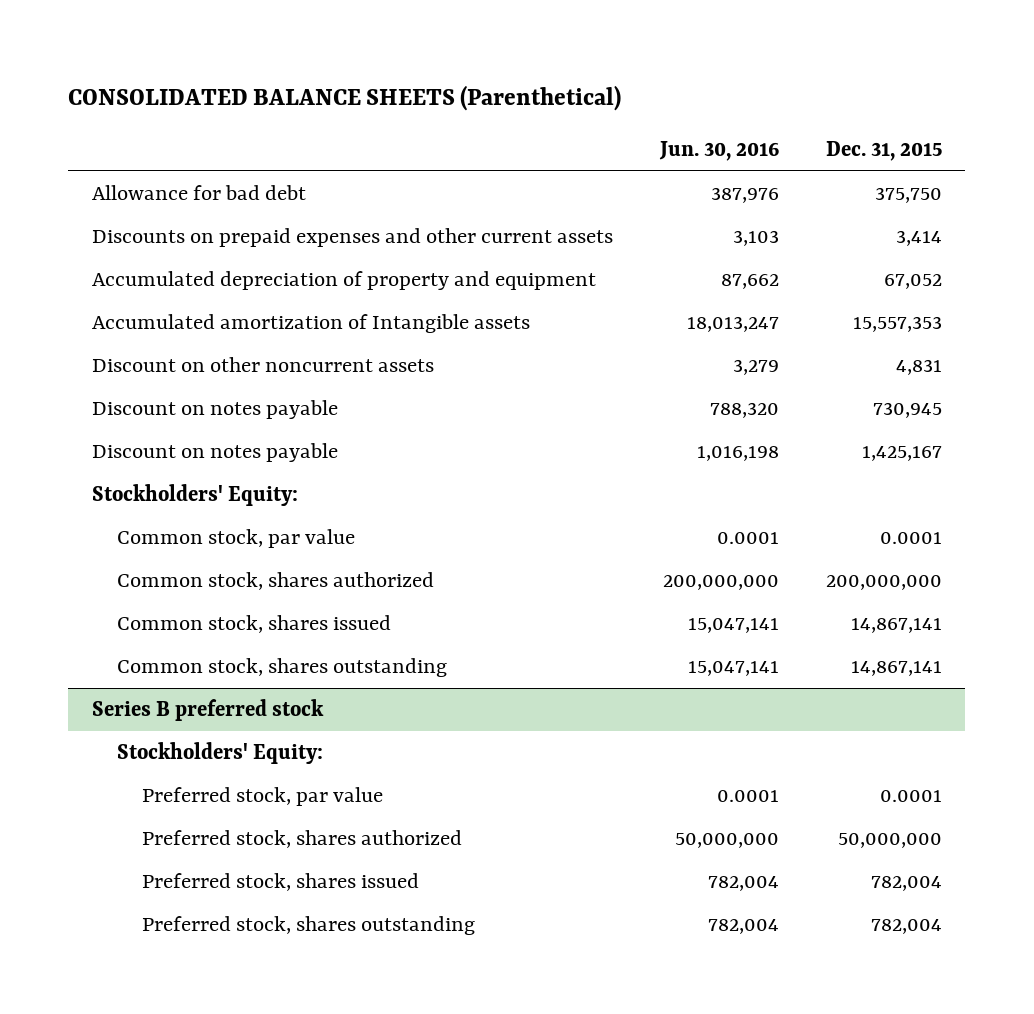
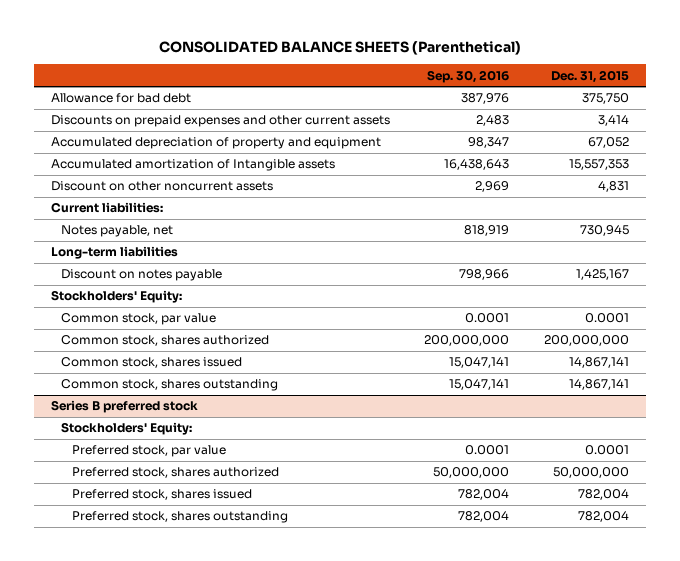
[658,141,779,162] Jun. 30, 2016 -> none
none -> [427,69,510,83] Sep. 30, 2016
none -> [50,202,163,214] Current liabilities:
[91,400,338,420] Discount on notes payable -> [61,225,174,238] Notes payable, net
none -> [50,246,178,260] Long-term liabilities

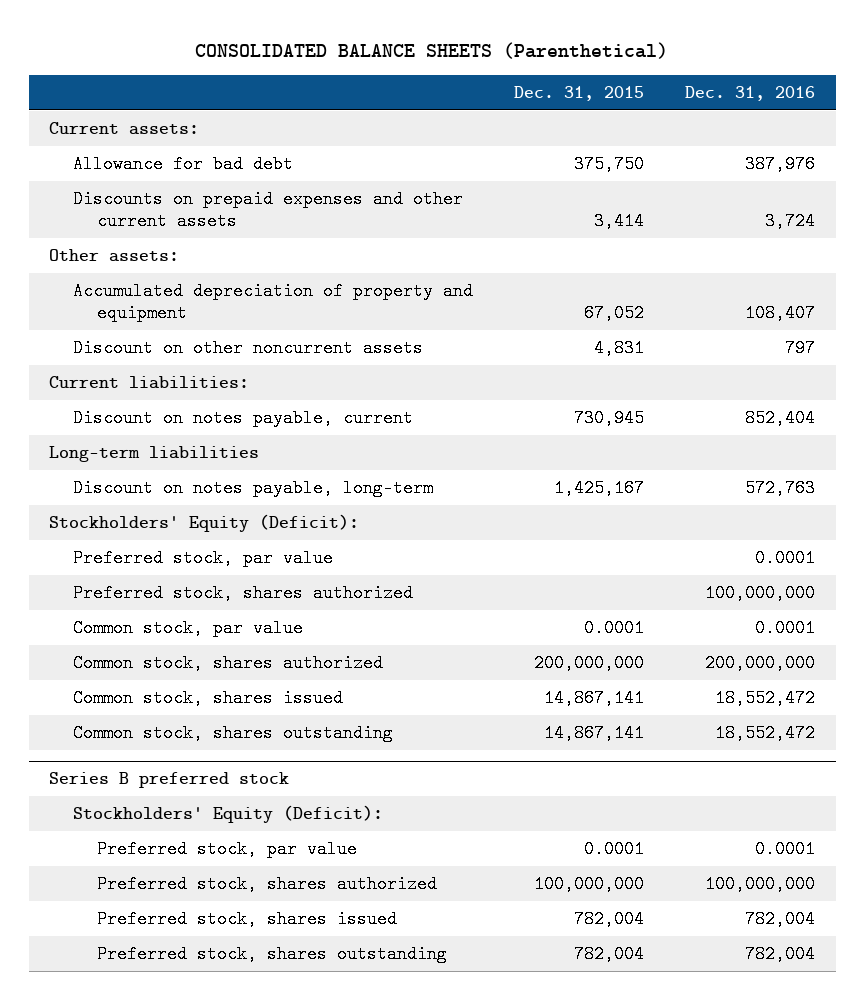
[427,69,510,83] Sep. 30, 2016 -> none
none -> [685,86,816,102] Dec. 31, 2016
none -> [49,121,200,135] Current assets:
none -> [49,248,180,262] Other assets:
[50,159,335,172] Accumulated amortization of Intangible assets -> none
[61,225,174,238] Notes payable, net -> [73,408,414,427] Discount on notes payable, current
[61,269,223,282] Discount on notes payable -> [73,478,434,497] Discount on notes payable, long-term
[50,290,182,304] Stockholders' Equity: -> [49,513,360,532] Stockholders' Equity (Deficit):
none -> [73,548,334,567] Preferred stock, par value
none -> [73,583,414,602] Preferred stock, shares authorized
[61,422,193,436] Stockholders' Equity: -> [73,804,384,823] Stockholders' Equity (Deficit):
[553,467,630,479] 50,000,000 -> [534,874,645,893] 100,000,000

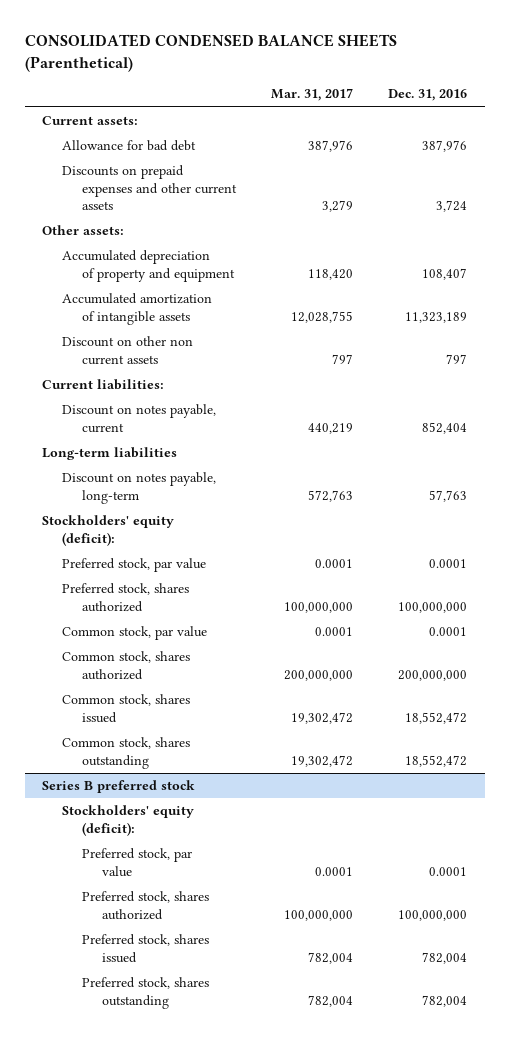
[195,42,669,60] CONSOLIDATED BALANCE SHEETS (Parenthetical) -> [24,34,397,72] CONSOLIDATED CONDENSED BALANCE SHEETS (Parenthetical)
[514,86,645,102] Dec. 31, 2015 -> none
none -> [271,88,354,102] Mar. 31, 2017
none -> [62,293,213,325] Accumulated amortization of intangible assets
[73,338,424,357] Discount on other noncurrent assets -> [62,336,194,365] Discount on other non current assets
[745,478,816,497] 572,763 -> [429,489,468,502] 57,763
[49,513,360,532] Stockholders' Equity (Deficit): -> [42,515,175,546] Stockholders' equity (deficit):
[73,804,384,823] Stockholders' Equity (Deficit): -> [62,805,195,836] Stockholders' equity (deficit):

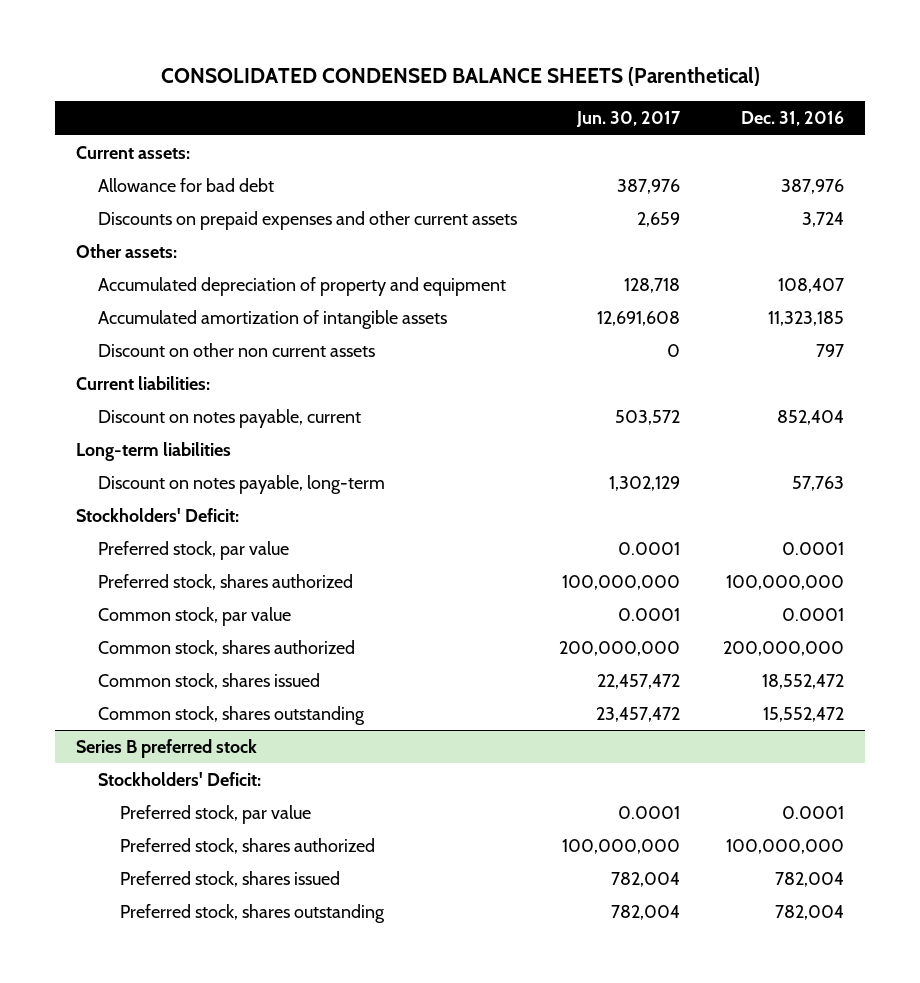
[271,88,354,102] Mar. 31, 2017 -> none
none -> [576,111,682,128] Jun. 30, 2017
[405,311,468,323] 11,323,189 -> [767,310,844,326] 11,323,185
[42,515,175,546] Stockholders' equity (deficit): -> [76,507,240,522] Stockholders' Deficit:
[405,754,468,767] 18,552,472 -> [762,706,844,722] 15,552,472
[62,805,195,836] Stockholders' equity (deficit): -> [98,771,262,786] Stockholders' Deficit:

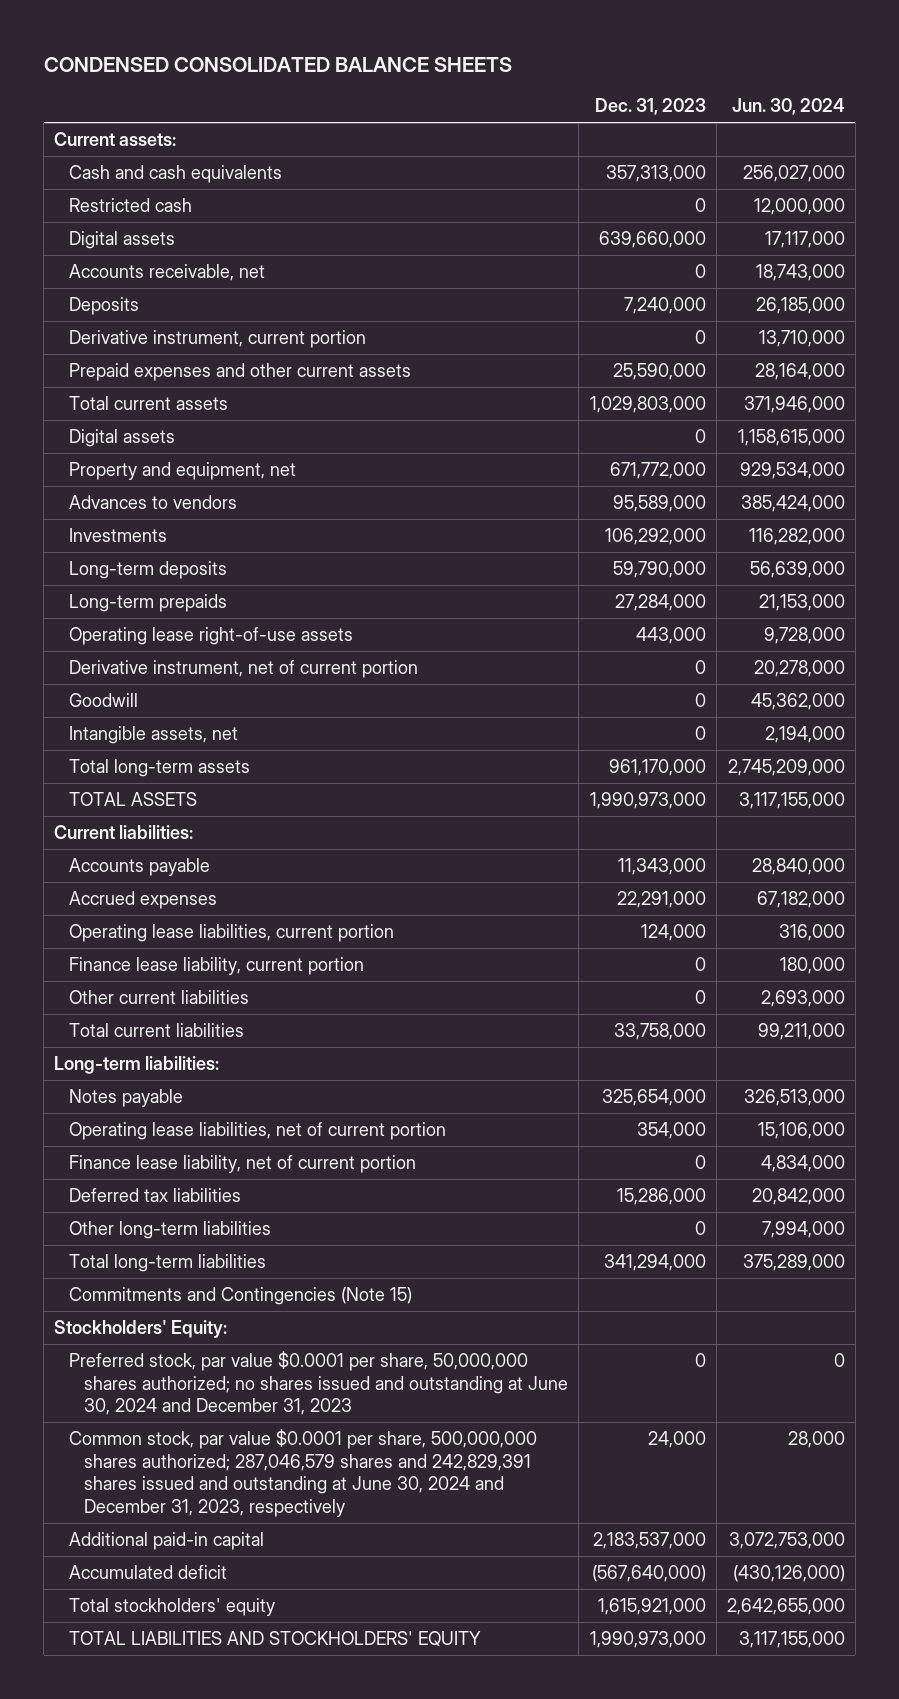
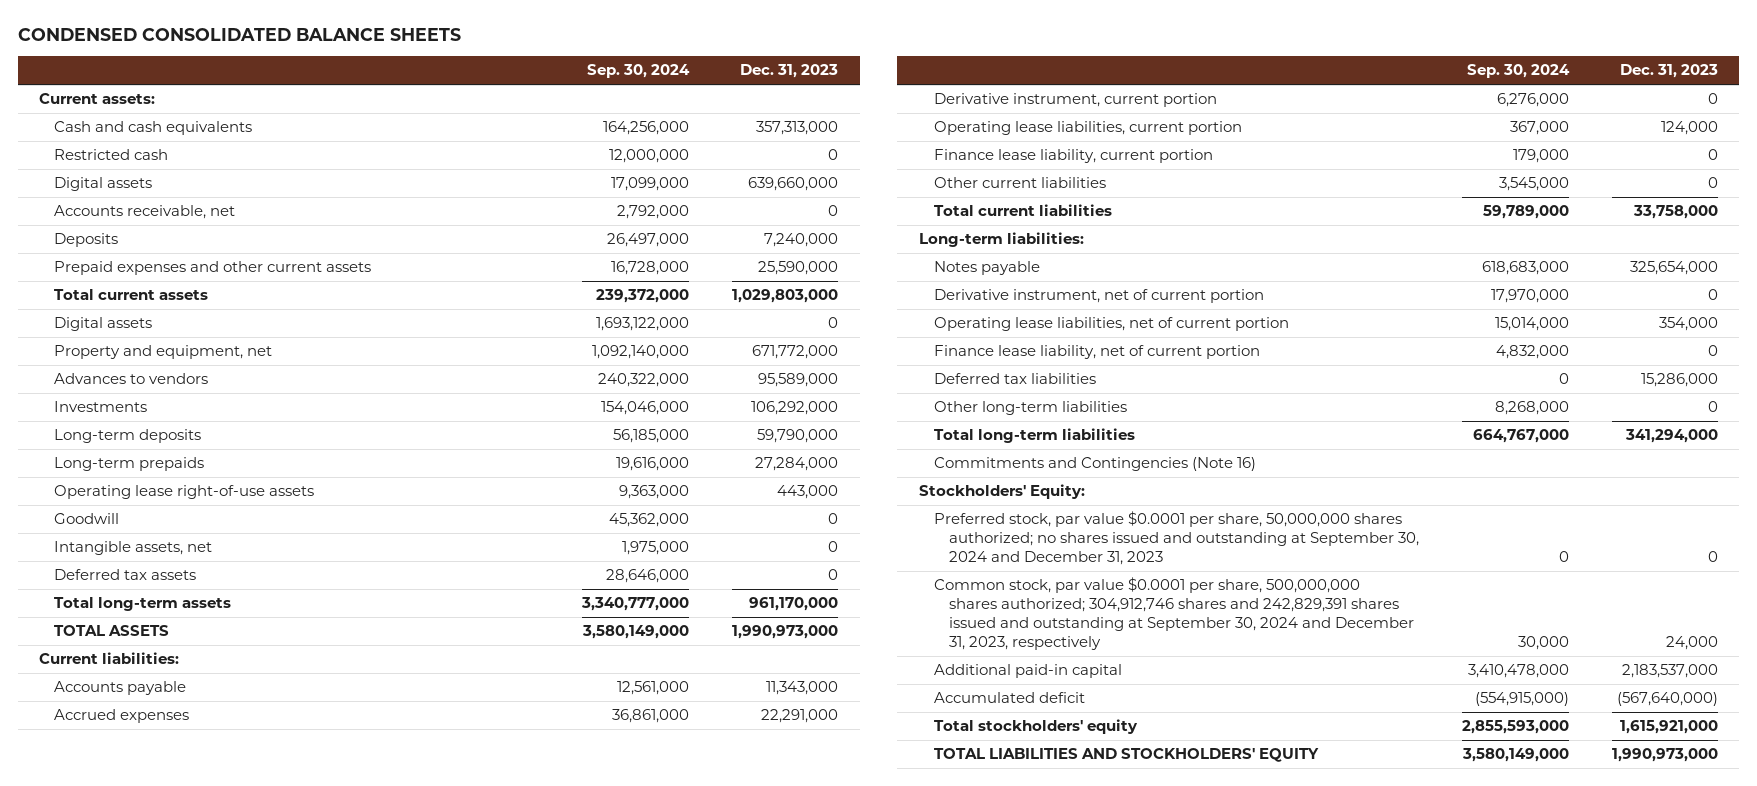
[731,98,845,116] Jun. 30, 2024 -> none
none -> [587,64,691,79] Sep. 30, 2024
none -> [54,569,197,581] Deferred tax assets
[69,329,367,348] Derivative instrument, current portion -> [933,93,1217,108] Derivative instrument, current portion
[69,659,419,678] Derivative instrument, net of current portion -> [933,289,1264,304] Derivative instrument, net of current portion
[69,1286,413,1305] Commitments and Contingencies (Note 15) -> [933,457,1256,472] Commitments and Contingencies (Note 16)
[69,1350,569,1416] Preferred stock, par value $0.0001 per share, 50,000,000 shares authorized; no shares issued and outstanding at June 30, 2024 and December 31, 2023 -> [933,511,1420,566] Preferred stock, par value $0.0001 per share, 50,000,000 shares authorized; no shares issued and outstanding at September 30, 2024 and December 31, 2023
[69,1428,538,1518] Common stock, par value $0.0001 per share, 500,000,000 shares authorized; 287,046,579 shares and 242,829,391 shares issued and outstanding at June 30, 2024 and December 31, 2023, respectively -> [933,577,1415,651] Common stock, par value $0.0001 per share, 500,000,000 shares authorized; 304,912,746 shares and 242,829,391 shares issued and outstanding at September 30, 2024 and December 31, 2023, respectively

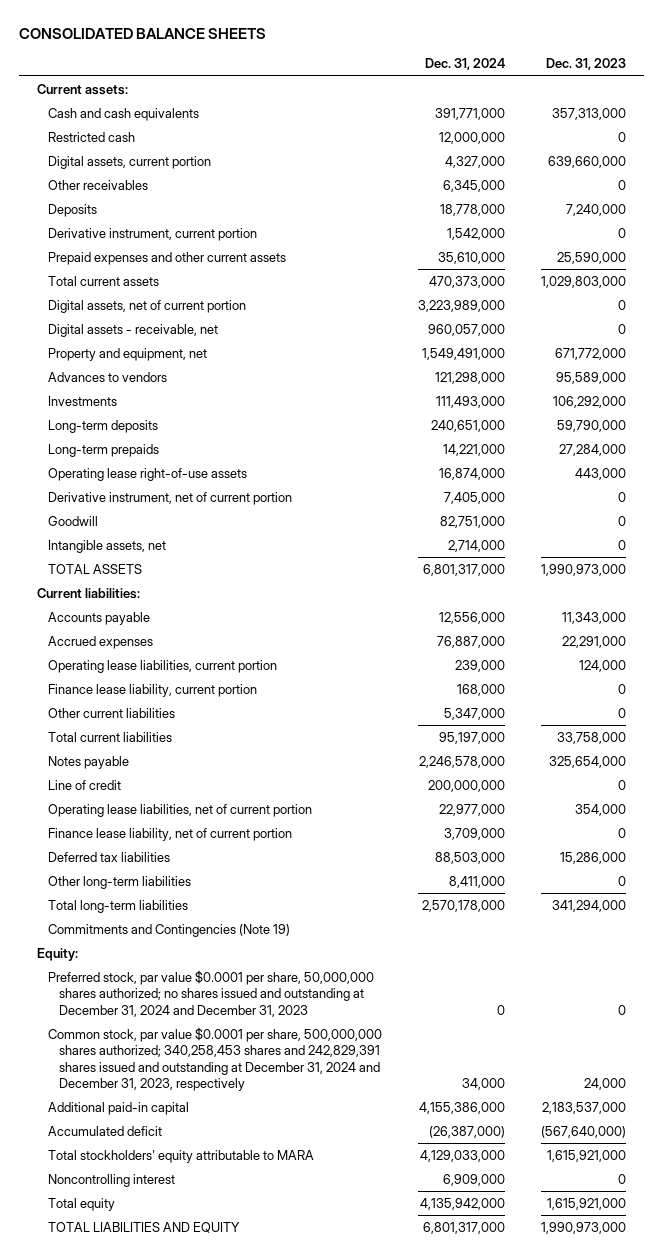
[17,28,461,42] CONDENSED CONSOLIDATED BALANCE SHEETS -> [18,27,266,39] CONSOLIDATED BALANCE SHEETS
[587,64,691,79] Sep. 30, 2024 -> none
none -> [425,58,506,71] Dec. 31, 2024
[54,205,236,220] Accounts receivable, net -> none
[54,177,153,192] Digital assets -> [48,155,212,169] Digital assets, current portion
none -> [48,179,149,190] Other receivables
[933,93,1217,108] Derivative instrument, current portion -> [48,227,258,241] Derivative instrument, current portion
[54,317,153,332] Digital assets -> [48,299,247,313] Digital assets, net of current portion
none -> [48,323,219,337] Digital assets - receivable, net
[933,289,1264,304] Derivative instrument, net of current portion -> [48,491,293,505] Derivative instrument, net of current portion
[54,569,197,581] Deferred tax assets -> none
[54,597,232,612] Total long-term assets -> none
[918,232,1084,248] Long-term liabilities: -> none
none -> [48,779,122,790] Line of credit
[933,457,1256,472] Commitments and Contingencies (Note 16) -> [48,923,291,937] Commitments and Contingencies (Note 19)
[918,484,1085,500] Stockholders' Equity: -> [36,947,78,961] Equity:
[933,511,1420,566] Preferred stock, par value $0.0001 per share, 50,000,000 shares authorized; no shares issued and outstanding at September 30, 2024 and December 31, 2023 -> [48,969,375,1017] Preferred stock, par value $0.0001 per share, 50,000,000 shares authorized; no shares issued and outstanding at December 31, 2024 and December 31, 2023
[933,577,1415,651] Common stock, par value $0.0001 per share, 500,000,000 shares authorized; 304,912,746 shares and 242,829,391 shares issued and outstanding at September 30, 2024 and December 31, 2023, respectively -> [48,1026,383,1092] Common stock, par value $0.0001 per share, 500,000,000 shares authorized; 340,258,453 shares and 242,829,391 shares issued and outstanding at December 31, 2024 and December 31, 2023, respectively
[933,719,1138,735] Total stockholders' equity -> [48,1149,315,1163] Total stockholders' equity attributable to MARA
none -> [48,1173,176,1187] Noncontrolling interest
none -> [48,1197,116,1211] Total equity
[933,748,1319,763] TOTAL LIABILITIES AND STOCKHOLDERS' EQUITY -> [48,1221,241,1233] TOTAL LIABILITIES AND EQUITY

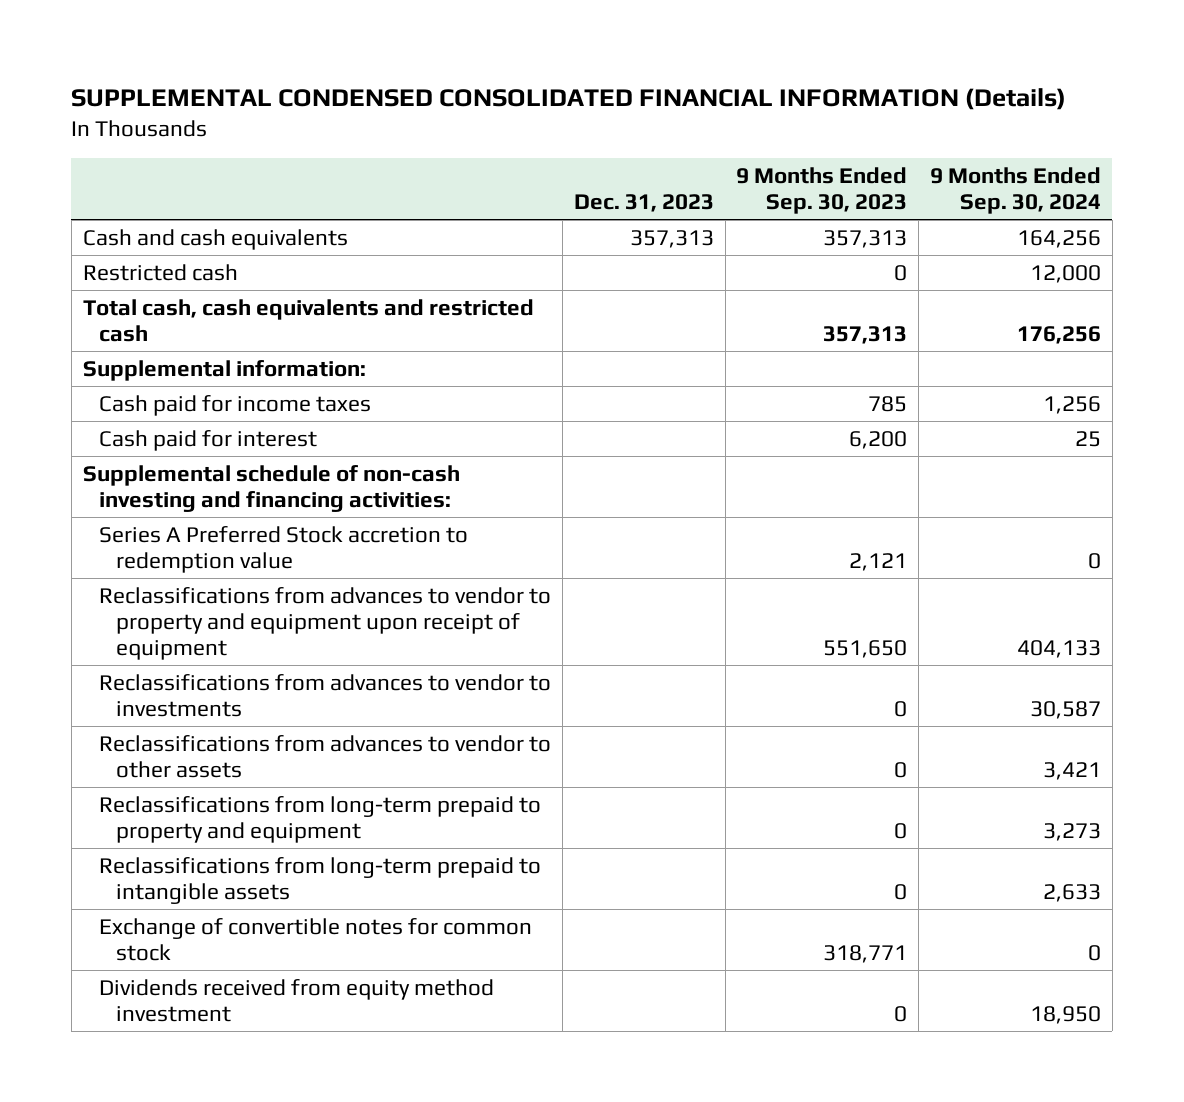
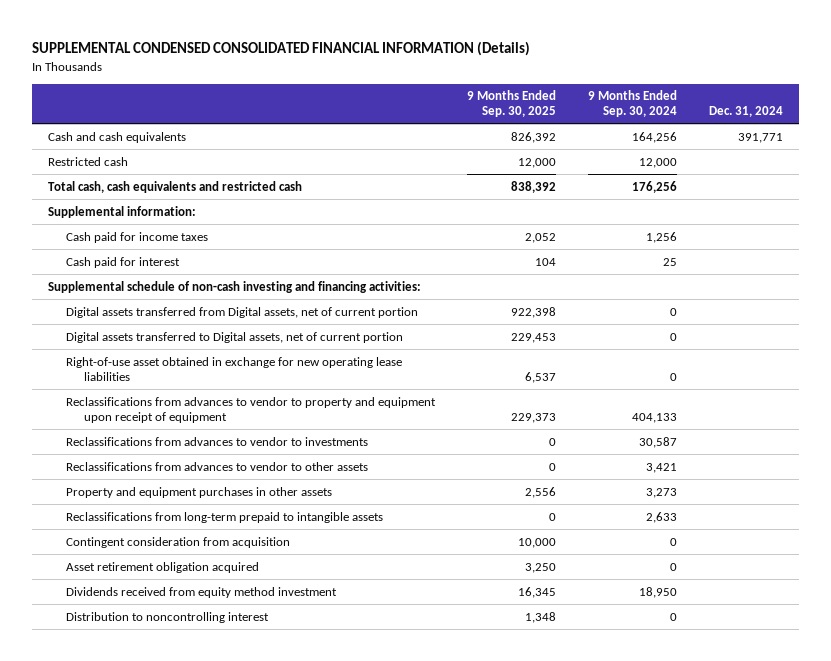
[573,194,714,213] Dec. 31, 2023 -> none
[736,166,908,215] 9 Months Ended Sep. 30, 2023 -> none
none -> [467,90,557,118] 9 Months Ended Sep. 30, 2025
none -> [708,106,783,118] Dec. 31, 2024
[99,525,469,573] Series A Preferred Stock accretion to redemption value -> none
none -> [66,306,419,318] Digital assets transferred from Digital assets, net of current portion
none -> [66,331,404,343] Digital assets transferred to Digital assets, net of current portion
none -> [66,356,403,381] Right-of-use asset obtained in exchange for new operating lease liabilities
[99,795,542,843] Reclassifications from long-term prepaid to property and equipment -> [66,486,333,498] Property and equipment purchases in other assets
[99,917,533,961] Exchange of convertible notes for common stock -> none
none -> [66,536,291,548] Contingent consideration from acquisition
none -> [66,561,260,573] Asset retirement obligation acquired
none -> [66,611,270,623] Distribution to noncontrolling interest

